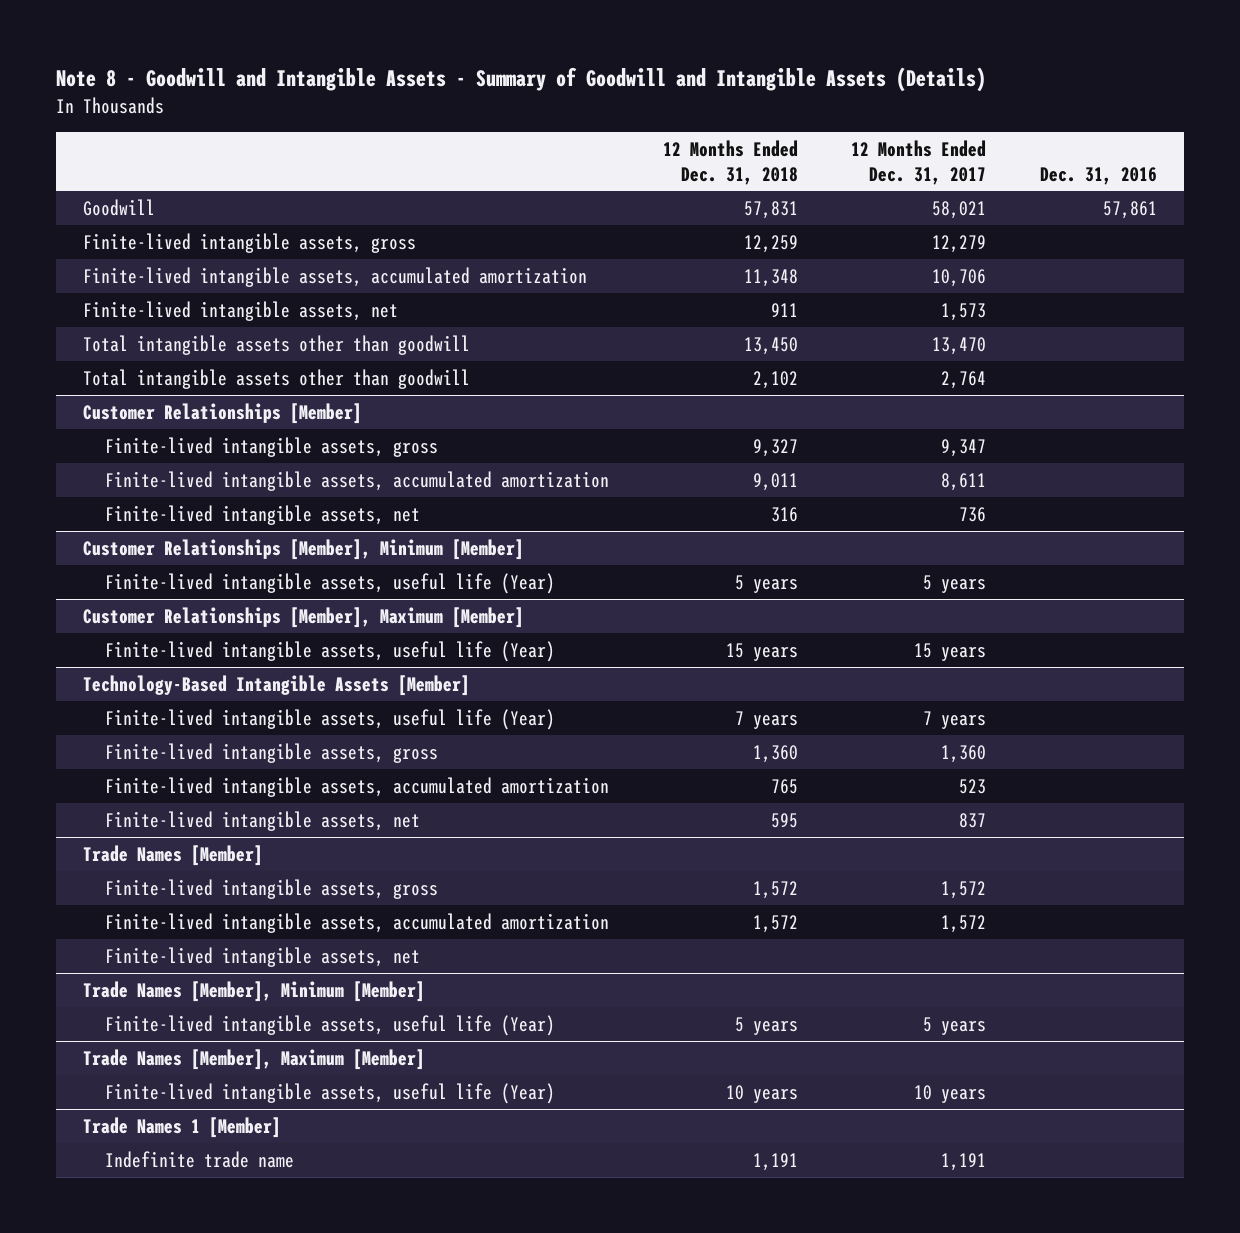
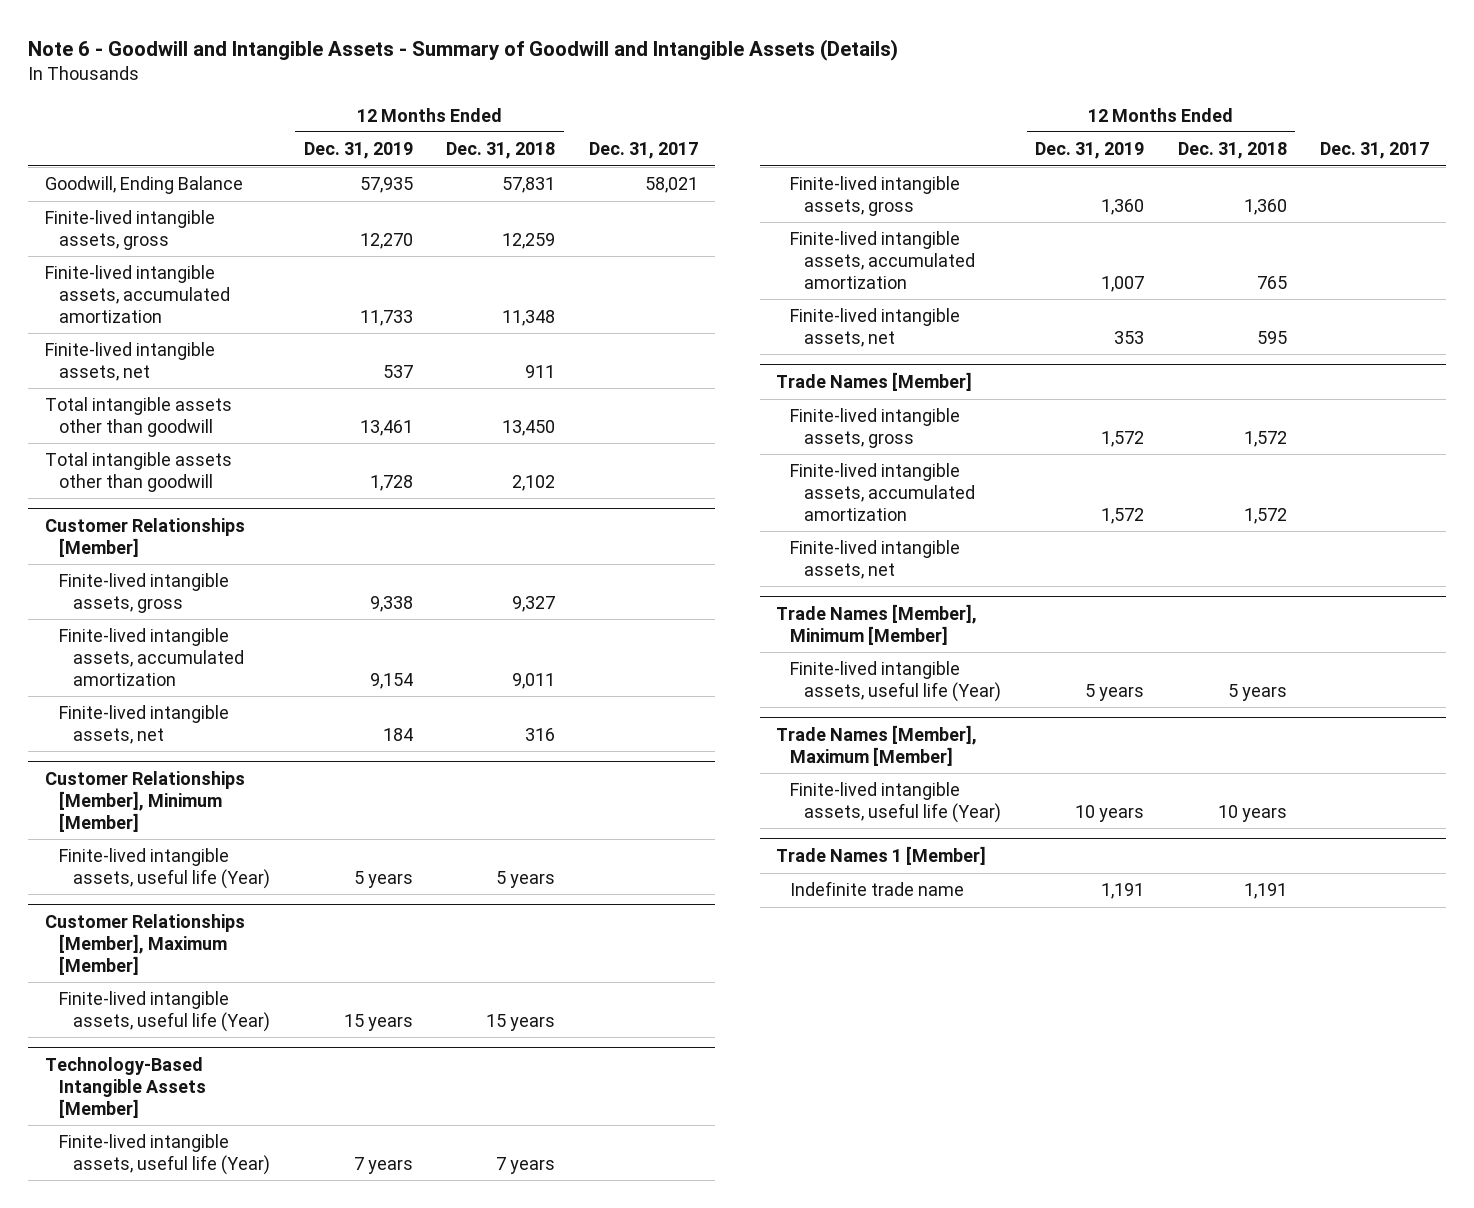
[56,67,987,93] Note 8 - Goodwill and Intangible Assets - Summary of Goodwill and Intangible Assets (Details) -> [28,39,899,62] Note 6 - Goodwill and Intangible Assets - Summary of Goodwill and Intangible Assets (Details)
[851,139,987,185] 12 Months Ended Dec. 31, 2017 -> none
[1039,166,1157,185] Dec. 31, 2016 -> none
none -> [303,142,413,160] Dec. 31, 2019
none -> [588,142,698,160] Dec. 31, 2017
[82,198,155,216] Goodwill -> [45,176,244,195] Goodwill, Ending Balance

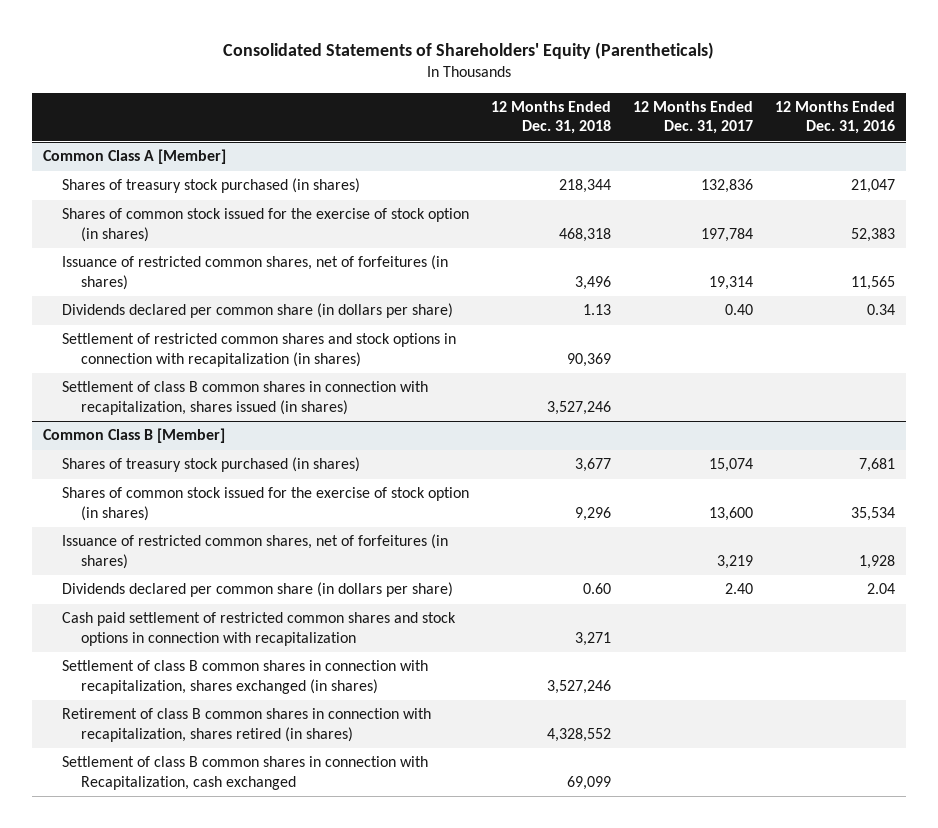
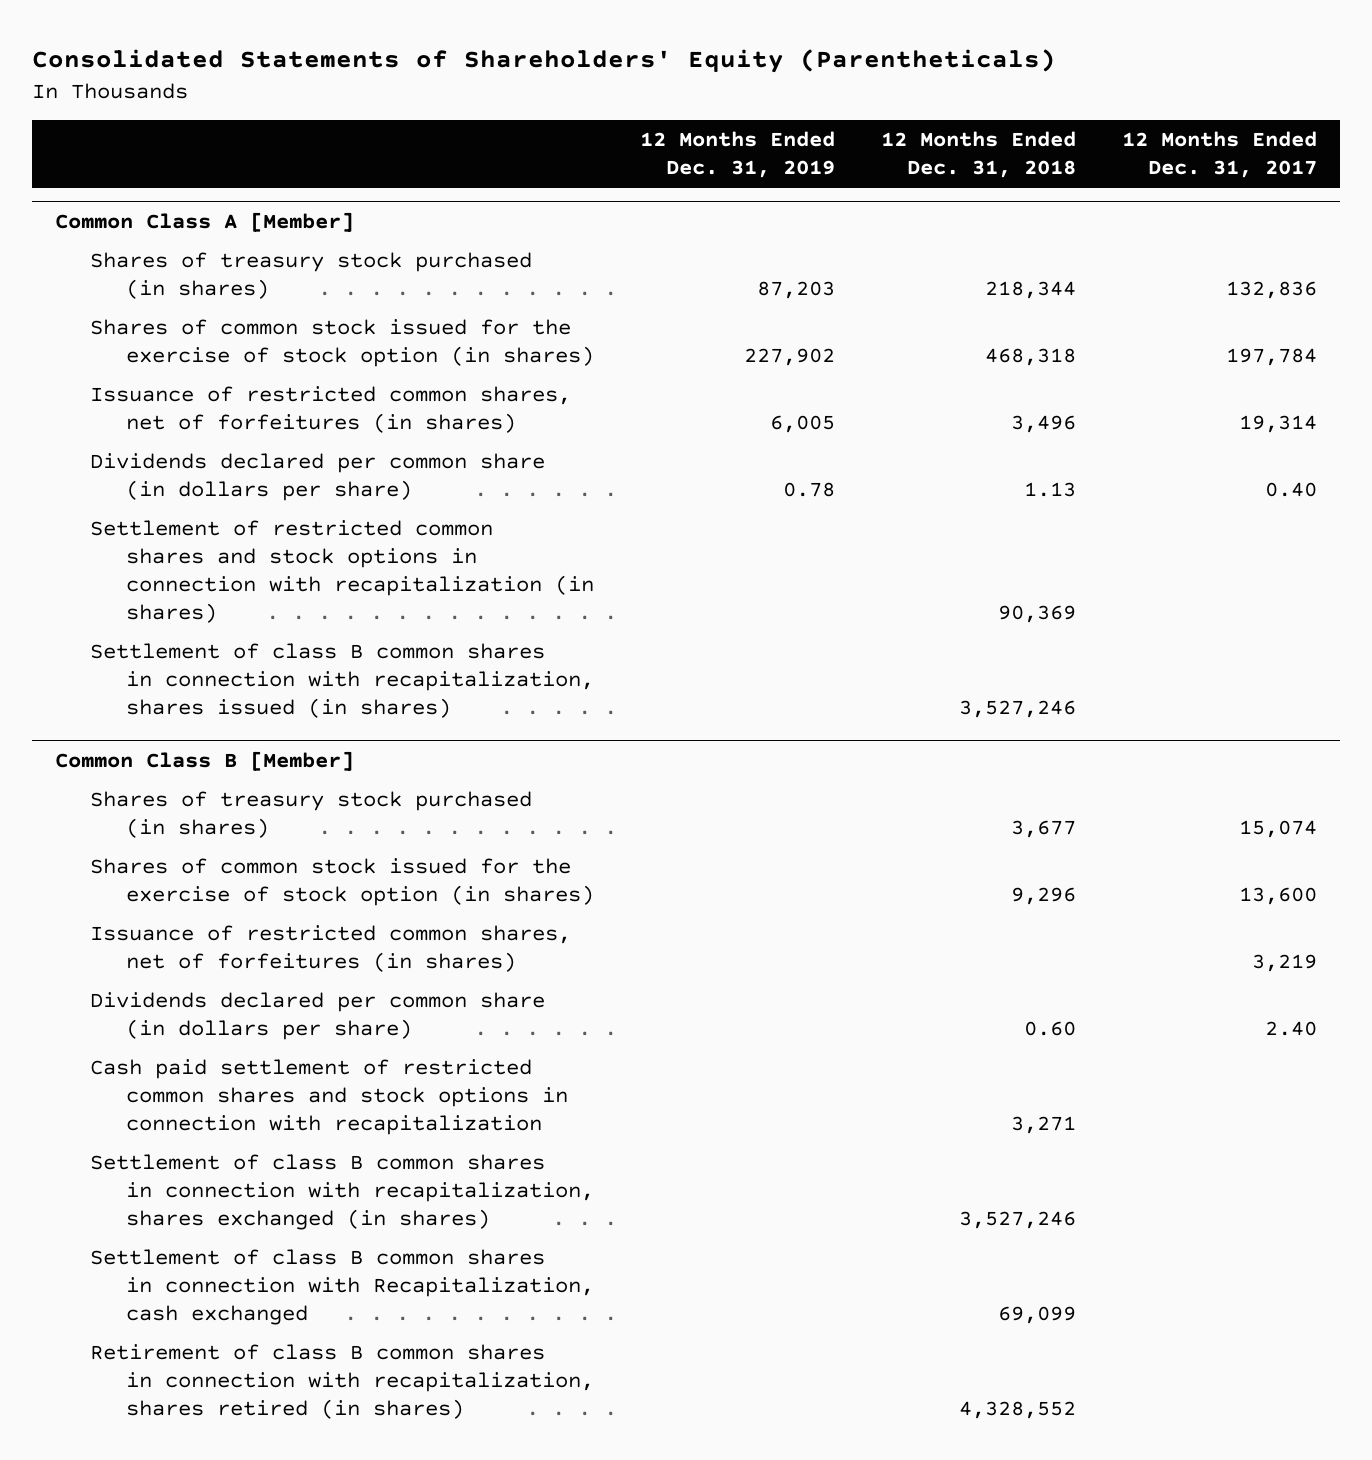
[774,101,895,135] 12 Months Ended Dec. 31, 2016 -> none
none -> [639,131,835,179] 12 Months Ended Dec. 31, 2019
[61,708,431,742] Retirement of class B common shares in connection with recapitalization, shares retired (in shares) -> [90,1344,594,1419] Retirement of class B common shares in connection with recapitalization, shares retired (in shares)

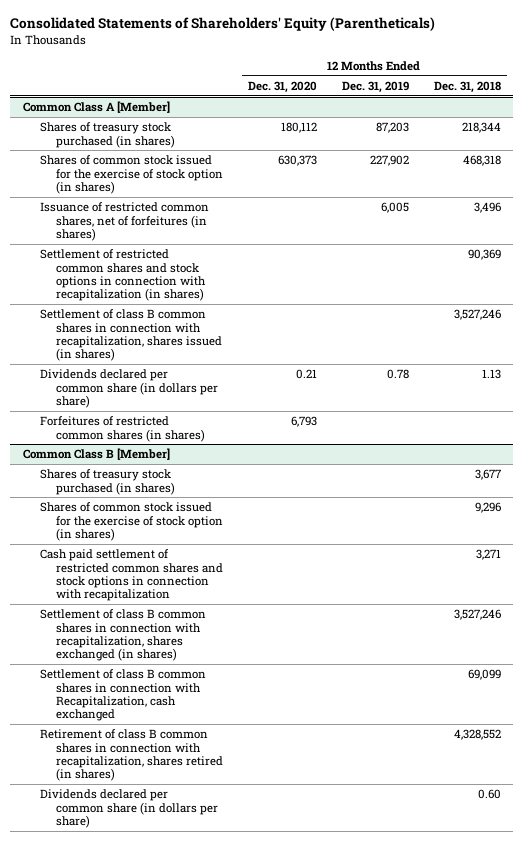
[1122,131,1318,179] 12 Months Ended Dec. 31, 2017 -> none
none -> [248,80,318,93] Dec. 31, 2020
[90,453,546,502] Dividends declared per common share (in dollars per share) -> [39,369,219,408] Dividends declared per common share (in dollars per share)
none -> [39,416,206,442] Forfeitures of restricted common shares (in shares)
[90,925,572,973] Issuance of restricted common shares, net of forfeitures (in shares) -> none
[90,992,546,1041] Dividends declared per common share (in dollars per share) -> [39,789,219,828] Dividends declared per common share (in dollars per share)

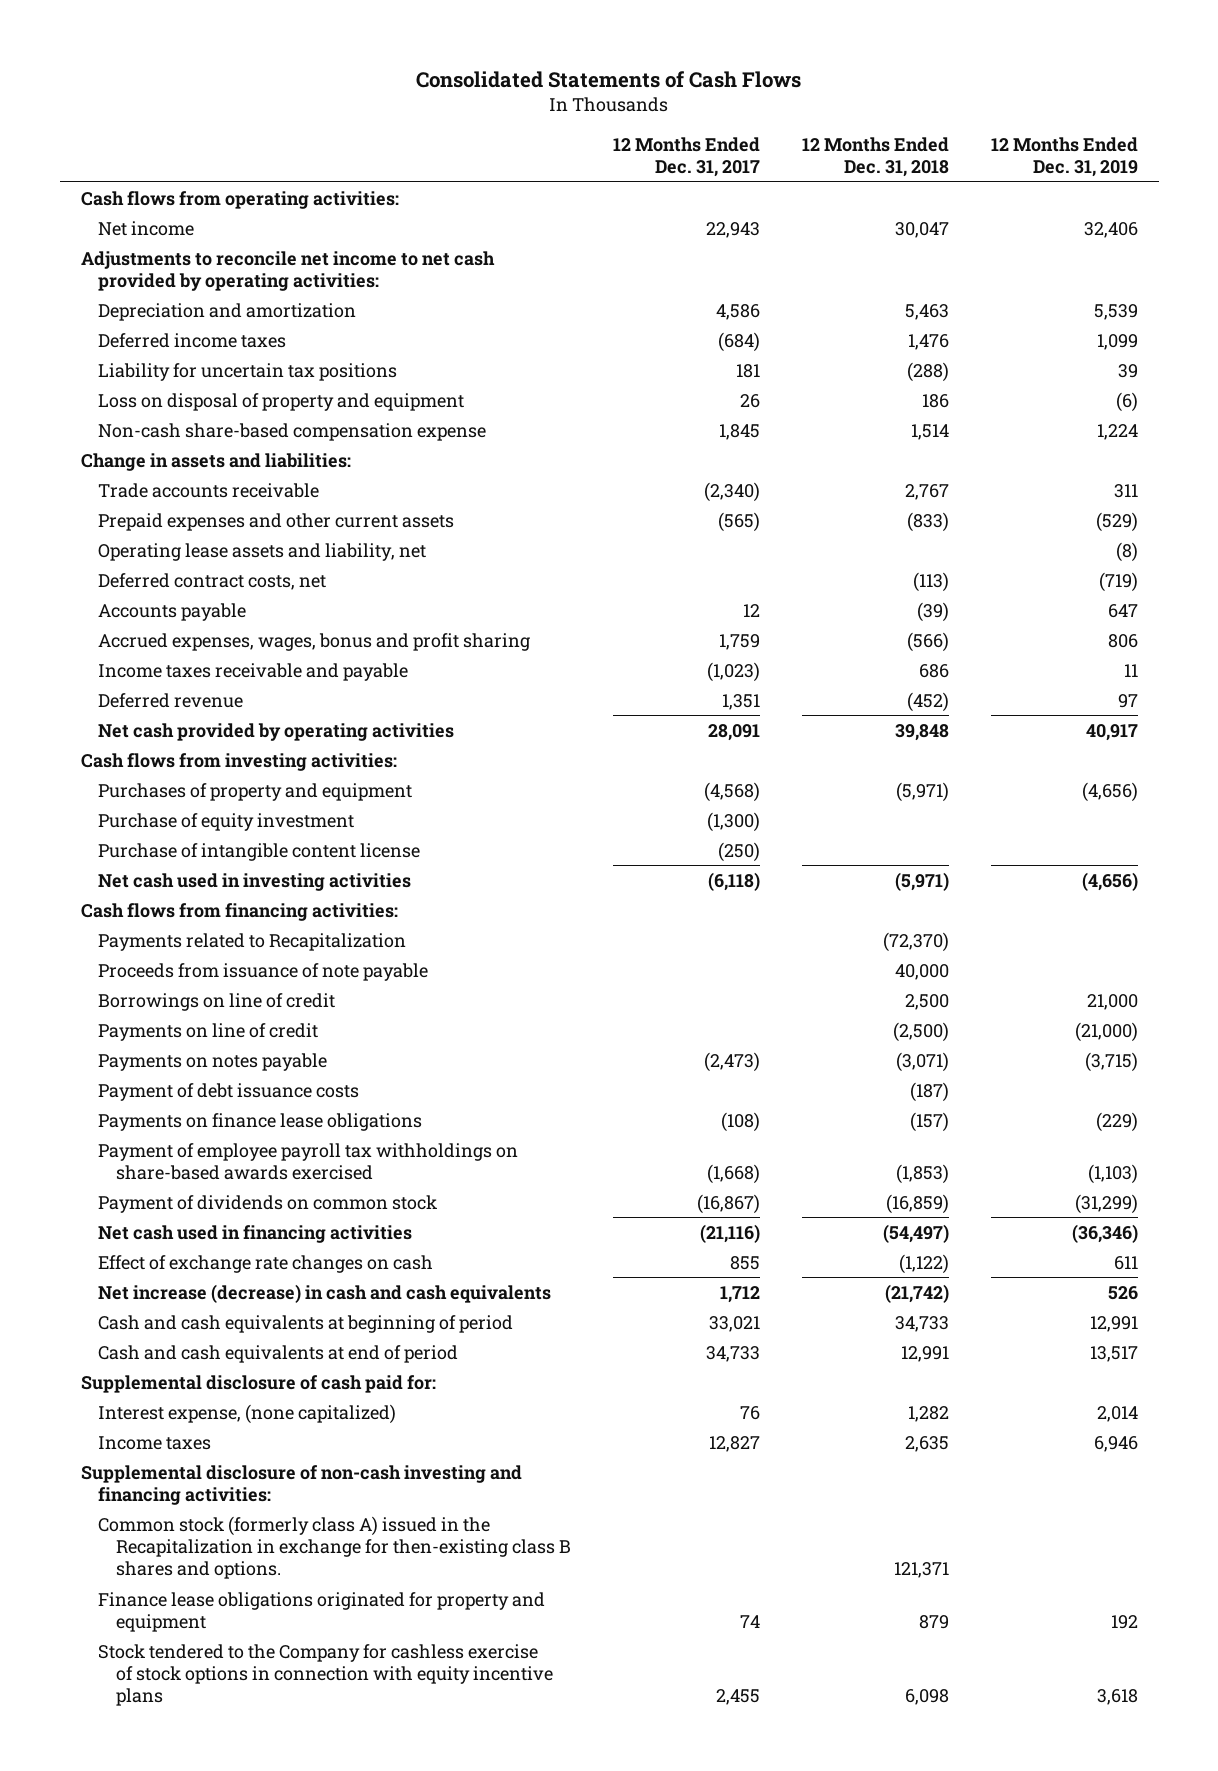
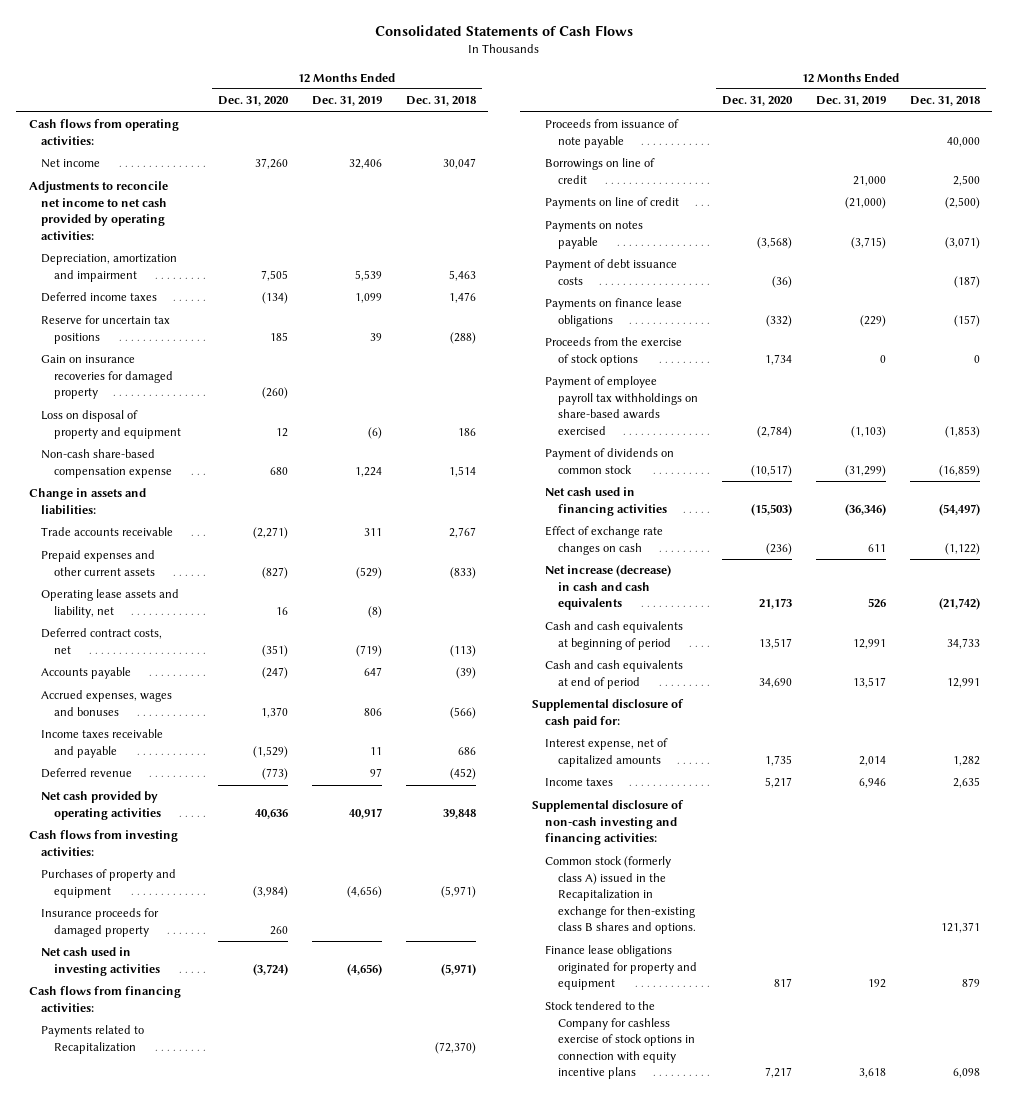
[613,136,761,177] 12 Months Ended Dec. 31, 2017 -> none
none -> [218,96,290,107] Dec. 31, 2020
[98,302,357,321] Depreciation and amortization -> [41,254,178,282] Depreciation, amortization and impairment
[98,362,398,381] Liability for uncertain tax positions -> [41,315,171,344] Reserve for uncertain tax positions
none -> [41,355,174,400] Gain on insurance recoveries for damaged property
[98,632,531,651] Accrued expenses, wages, bonus and profit sharing -> [41,690,173,716] Accrued expenses, wages and bonuses
[98,812,355,831] Purchase of equity investment -> none
[98,842,421,861] Purchase of intangible content license -> none
none -> [41,908,160,937] Insurance proceeds for damaged property
none -> [545,337,683,366] Proceeds from the exercise of stock options
[98,1403,397,1424] Interest expense, (none capitalized) -> [545,738,669,767] Interest expense, net of capitalized amounts

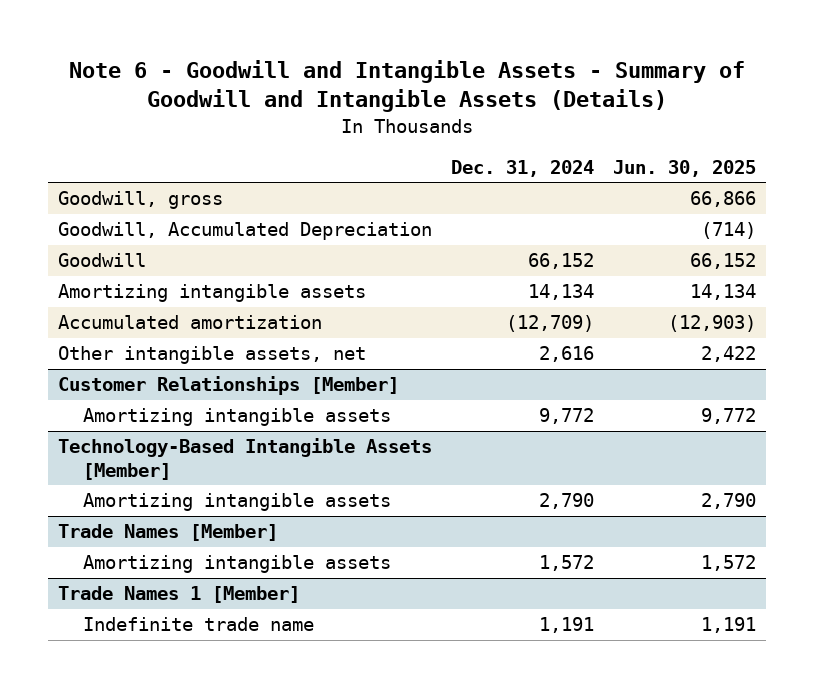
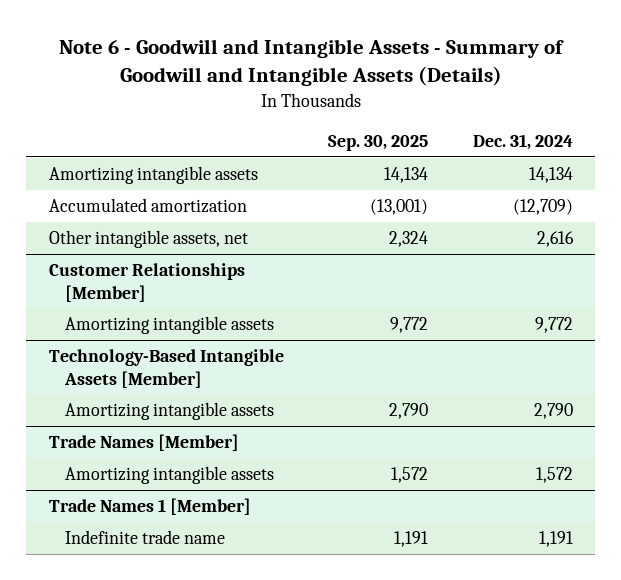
[613,159,757,177] Jun. 30, 2025 -> none
none -> [328,135,429,152] Sep. 30, 2025
[57,191,223,210] Goodwill, gross -> none
[57,222,432,241] Goodwill, Accumulated Depreciation -> none
[57,253,146,268] Goodwill -> none

